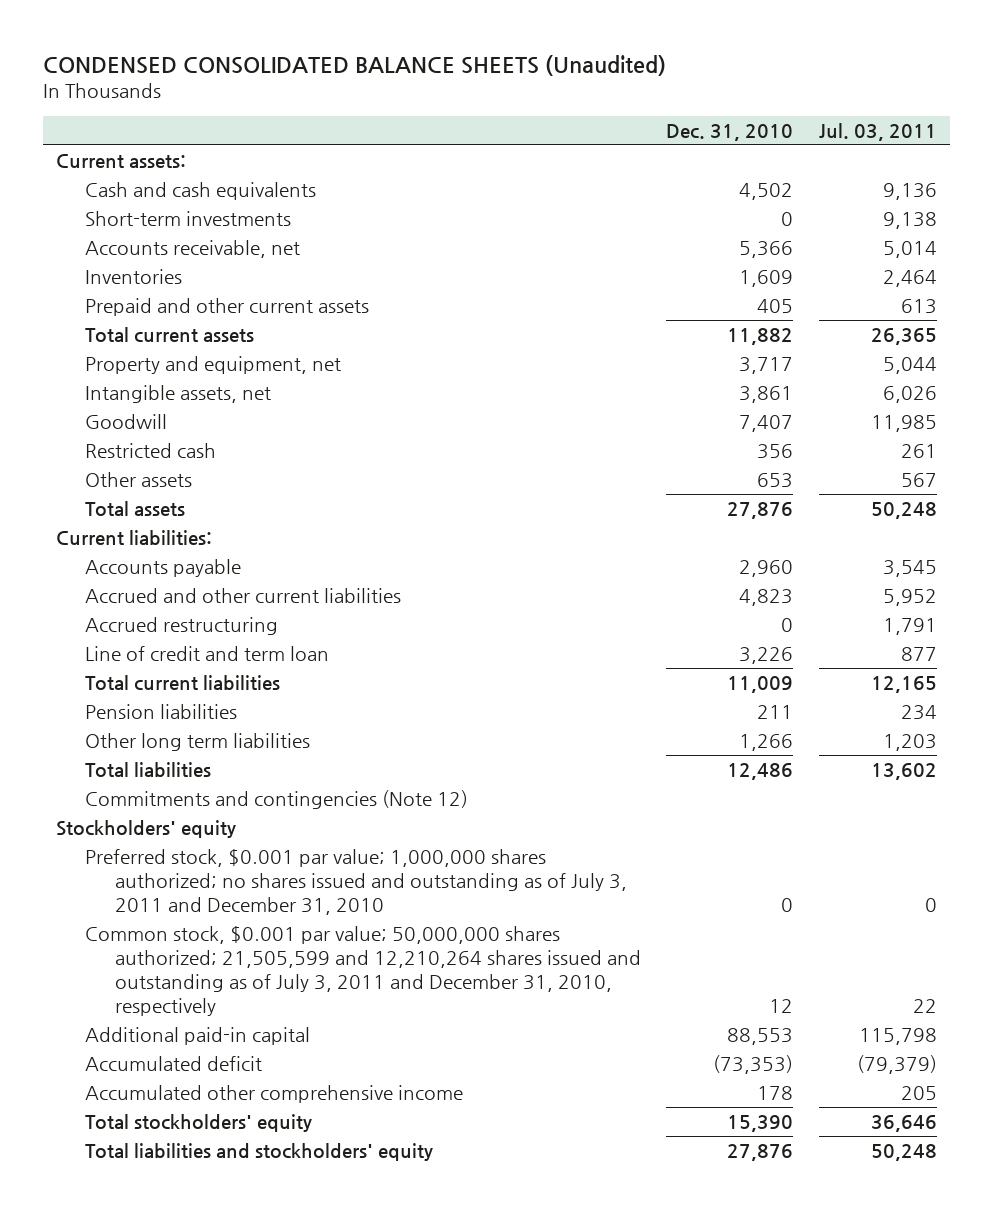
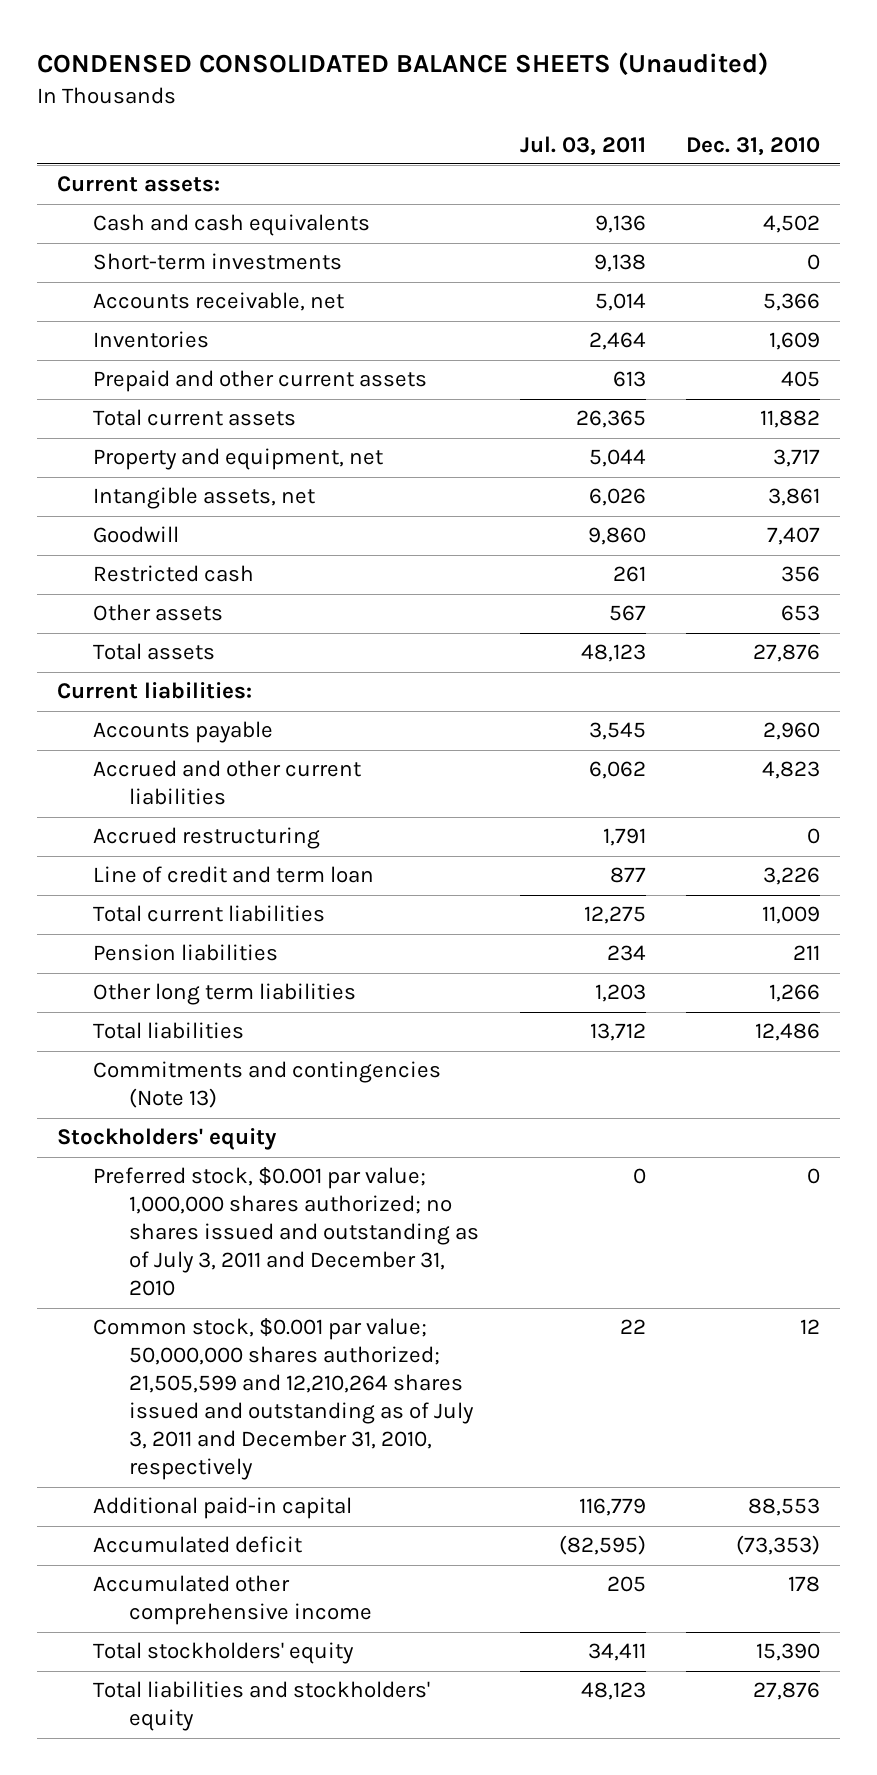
[870,415,937,433] 11,985 -> [587,527,646,546] 9,860
[870,502,937,520] 50,248 -> [580,644,646,663] 48,123
[882,589,937,607] 5,952 -> [588,761,646,780] 6,062
[870,676,937,694] 12,165 -> [583,906,646,925] 12,275
[870,763,937,781] 13,602 -> [589,1023,646,1042] 13,712
[85,790,469,810] Commitments and contingencies (Note 12) -> [93,1061,442,1109] Commitments and contingencies (Note 13)
[858,1028,937,1046] 115,798 -> [578,1498,646,1517] 116,779
[856,1055,937,1075] (79,379) -> [558,1535,646,1556] (82,595)
[870,1115,937,1133] 36,646 -> [587,1643,646,1662] 34,411
[870,1144,937,1162] 50,248 -> [580,1682,646,1701] 48,123

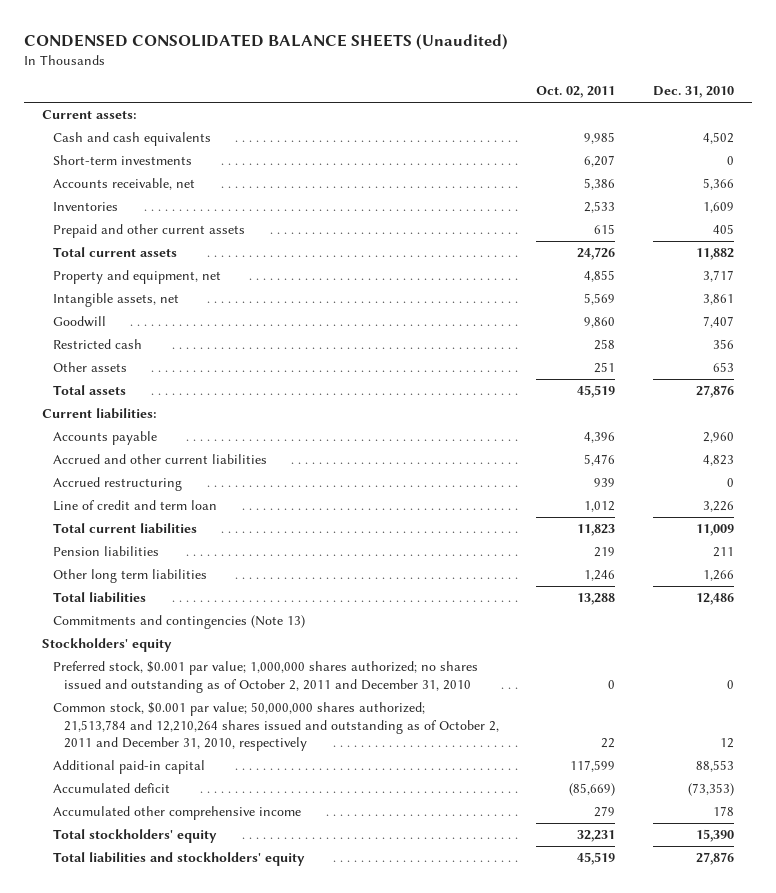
[519,135,646,156] Jul. 03, 2011 -> none
none -> [536,86,616,99] Oct. 02, 2011
[93,1167,480,1297] Preferred stock, $0.001 par value; 1,000,000 shares authorized; no shares issued and outstanding as of July 3, 2011 and December 31, 2010 -> [53,661,479,693] Preferred stock, $0.001 par value; 1,000,000 shares authorized; no shares issued and outstanding as of October 2, 2011 and December 31, 2010
[93,1318,475,1481] Common stock, $0.001 par value; 50,000,000 shares authorized; 21,505,599 and 12,210,264 shares issued and outstanding as of July 3, 2011 and December 31, 2010, respectively -> [53,702,499,752] Common stock, $0.001 par value; 50,000,000 shares authorized; 21,513,784 and 12,210,264 shares issued and outstanding as of October 2, 2011 and December 31, 2010, respectively

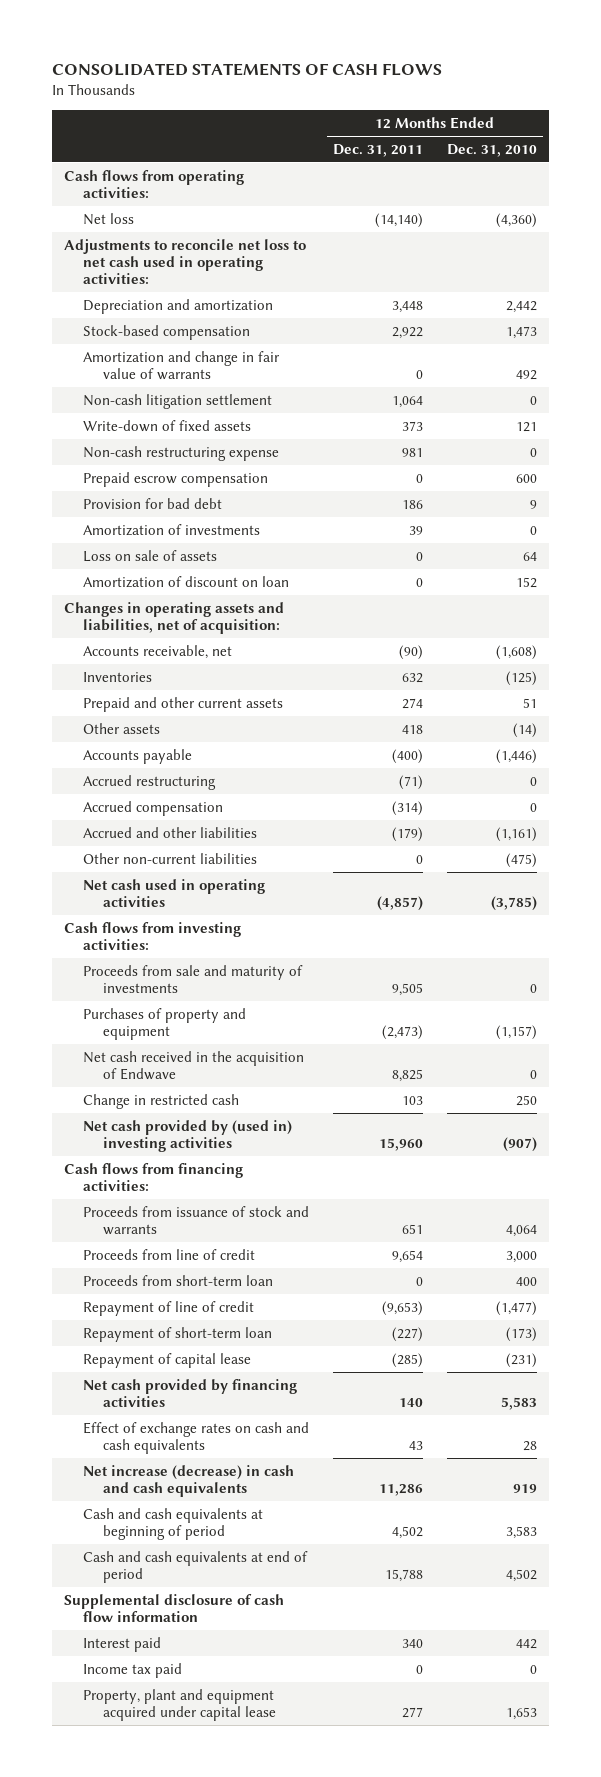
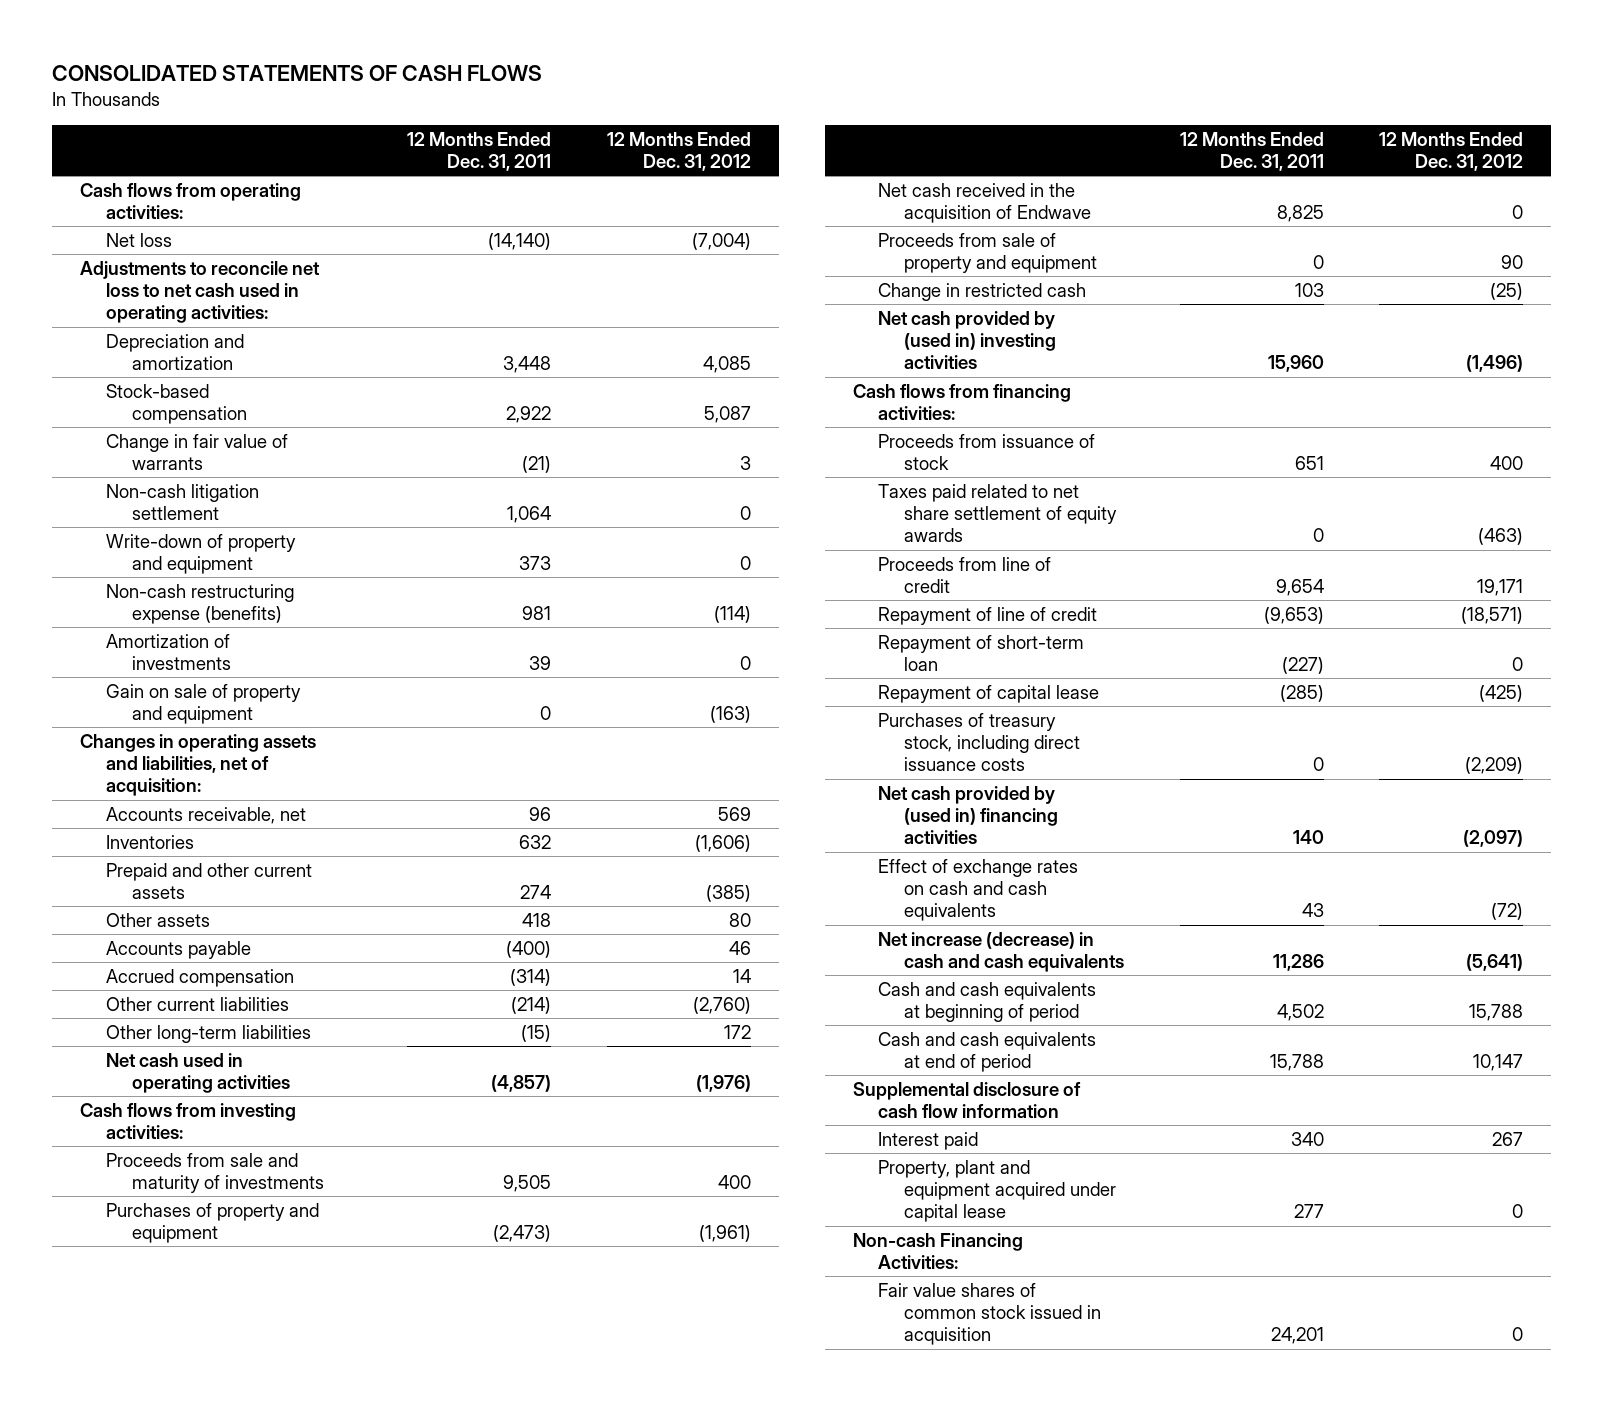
[447,143,538,157] Dec. 31, 2010 -> none
none -> [606,131,751,171] 12 Months Ended Dec. 31, 2012
[83,350,281,380] Amortization and change in fair value of warrants -> [105,433,288,471] Change in fair value of warrants
[416,369,424,379] 0 -> [522,456,552,474] (21)
[83,471,269,487] Prepaid escrow compensation -> none
[83,497,223,509] Provision for bad debt -> none
[83,419,252,432] Write-down of fixed assets -> [105,533,296,575] Write-down of property and equipment
[83,445,280,461] Non-cash restructuring expense -> [105,583,294,625] Non-cash restructuring expense (benefits)
[83,575,290,588] Amortization of discount on loan -> none
[83,549,218,562] Loss on sale of assets -> [105,683,301,725] Gain on sale of property and equipment
[399,644,424,660] (90) -> [529,806,552,821] 96
[83,774,217,790] Accrued restructuring -> none
[83,826,258,838] Accrued and other liabilities -> none
none -> [105,996,289,1011] Other current liabilities
[83,852,258,864] Other non-current liabilities -> [105,1024,311,1043] Other long-term liabilities
[416,854,424,864] 0 -> [521,1024,552,1042] (15)
none -> [878,232,1098,274] Proceeds from sale of property and equipment
[83,1205,310,1235] Proceeds from issuance of stock and warrants -> [878,433,1096,471] Proceeds from issuance of stock
none -> [878,483,1118,543] Taxes paid related to net share settlement of equity awards
[83,1274,274,1286] Proceeds from short-term loan -> none
none -> [878,712,1081,772] Purchases of treasury stock, including direct issuance costs
[83,1378,298,1407] Net cash provided by financing activities -> [878,785,1059,845] Net cash provided by (used in) financing activities
[83,1662,183,1678] Income tax paid -> none
none -> [852,1232,1023,1270] Non-cash Financing Activities:
none -> [878,1282,1102,1346] Fair value shares of common stock issued in acquisition

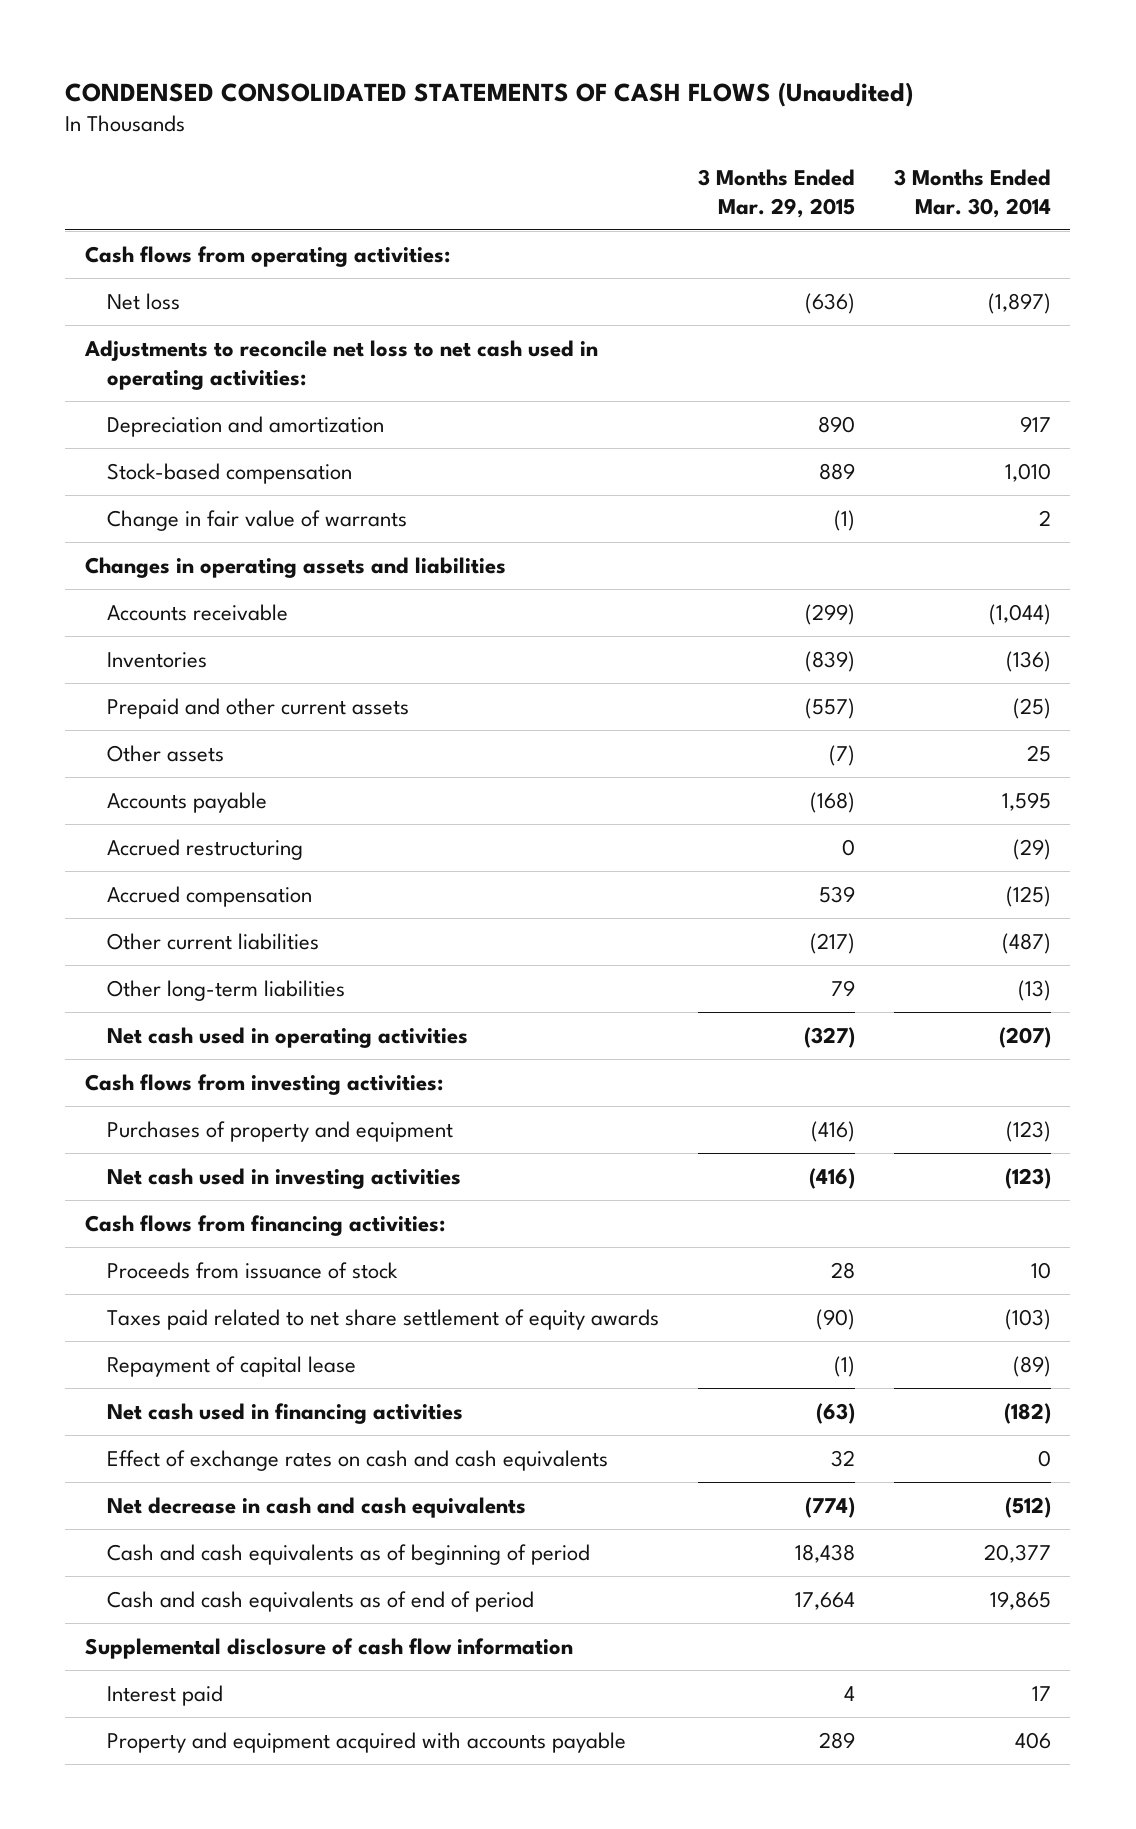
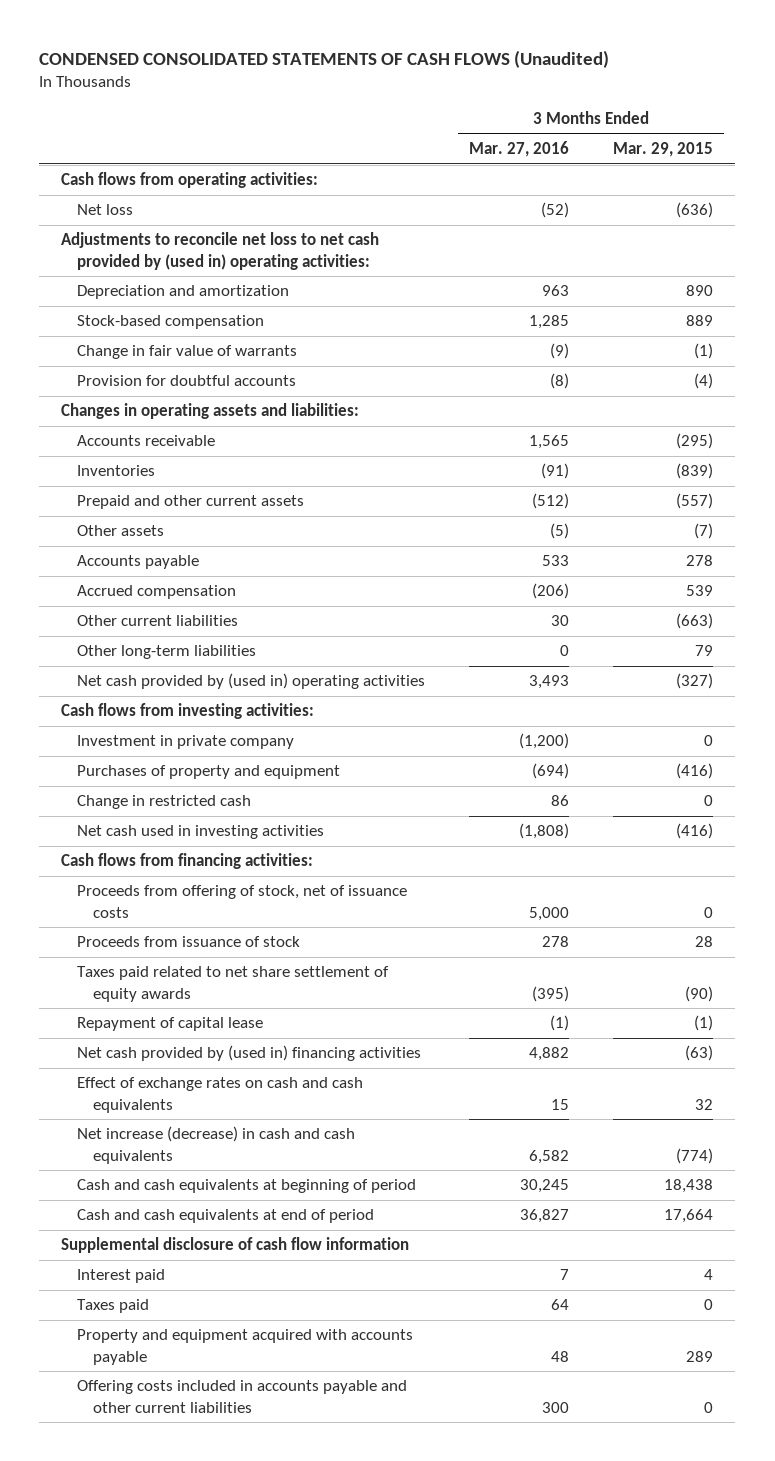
[894,168,1052,218] 3 Months Ended Mar. 30, 2014 -> none
none -> [469,141,570,158] Mar. 27, 2016
[83,339,598,391] Adjustments to reconcile net loss to net cash used in operating activities: -> [61,232,380,270] Adjustments to reconcile net loss to net cash provided by (used in) operating activities:
none -> [77,375,297,387] Provision for doubtful accounts
[84,556,506,578] Changes in operating assets and liabilities -> [61,403,360,420] Changes in operating assets and liabilities:
[805,603,856,625] (299) -> [676,433,714,450] (295)
[107,838,304,860] Accrued restructuring -> none
[810,791,856,813] (168) -> [686,555,714,567] 278
[810,932,856,954] (217) -> [676,613,714,630] (663)
[107,1026,469,1048] Net cash used in operating activities -> [77,673,426,690] Net cash provided by (used in) operating activities
none -> [77,735,295,750] Investment in private company
none -> [77,795,252,810] Change in restricted cash
none -> [77,885,408,918] Proceeds from offering of stock, net of issuance costs
[107,1402,464,1424] Net cash used in financing activities -> [77,1045,422,1062] Net cash provided by (used in) financing activities
[107,1496,527,1518] Net decrease in cash and cash equivalents -> [77,1126,356,1164] Net increase (decrease) in cash and cash equivalents
[107,1543,591,1565] Cash and cash equivalents as of beginning of period -> [77,1179,417,1194] Cash and cash equivalents at beginning of period
[107,1590,535,1612] Cash and cash equivalents as of end of period -> [77,1209,375,1224] Cash and cash equivalents at end of period
none -> [77,1299,150,1314] Taxes paid
none -> [77,1380,408,1413] Offering costs included in accounts payable and other current liabilities

